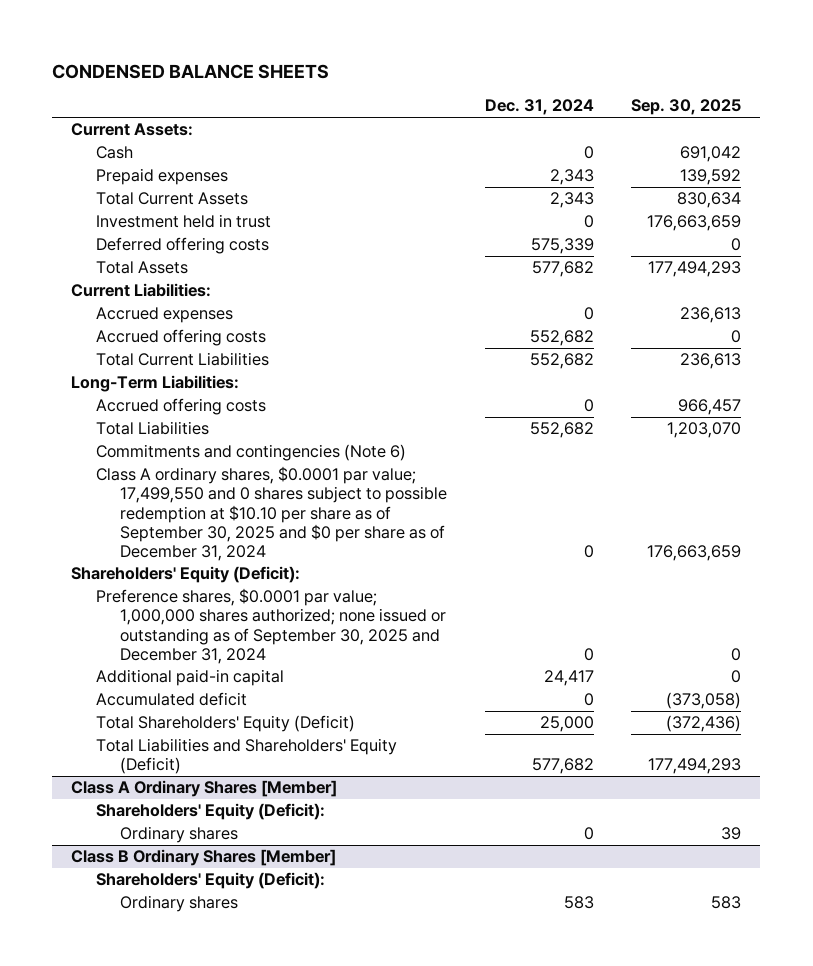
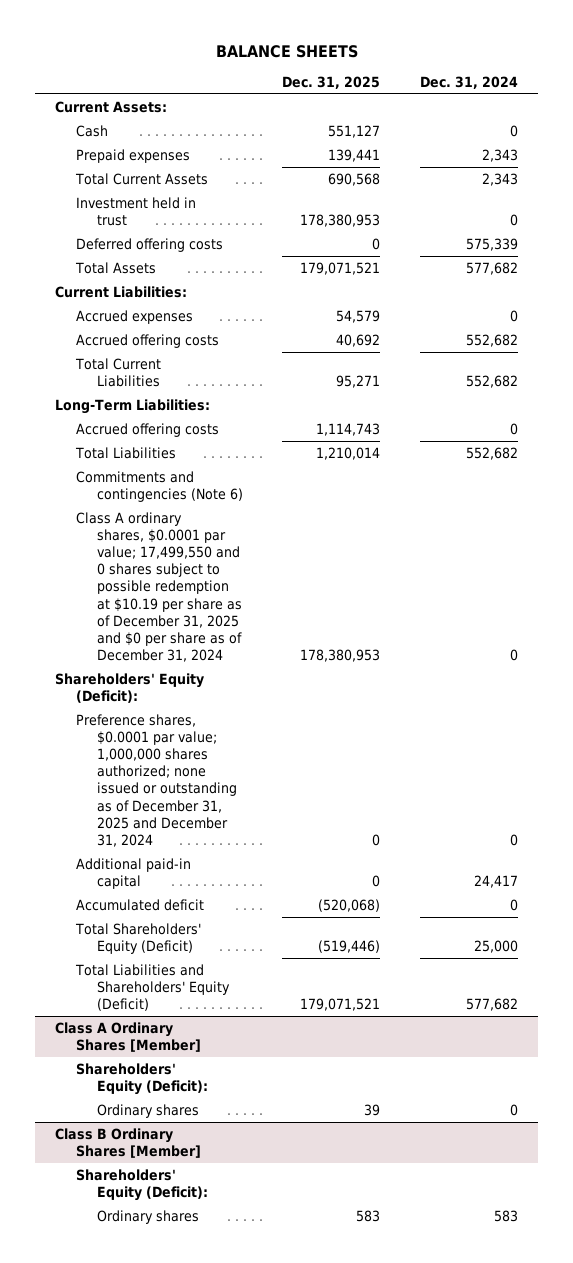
[52,63,330,79] CONDENSED BALANCE SHEETS -> [215,44,358,58] BALANCE SHEETS
[631,99,742,116] Sep. 30, 2025 -> none
none -> [282,76,381,90] Dec. 31, 2025
[95,466,447,561] Class A ordinary shares, $0.0001 par value; 17,499,550 and 0 shares subject to possible redemption at $10.10 per share as of September 30, 2025 and $0 per share as of December 31, 2024 -> [75,511,242,663] Class A ordinary shares, $0.0001 par value; 17,499,550 and 0 shares subject to possible redemption at $10.19 per share as of December 31, 2025 and $0 per share as of December 31, 2024
[95,588,446,664] Preference shares, $0.0001 par value; 1,000,000 shares authorized; none issued or outstanding as of September 30, 2025 and December 31, 2024 -> [75,713,237,847] Preference shares, $0.0001 par value; 1,000,000 shares authorized; none issued or outstanding as of December 31, 2025 and December 31, 2024

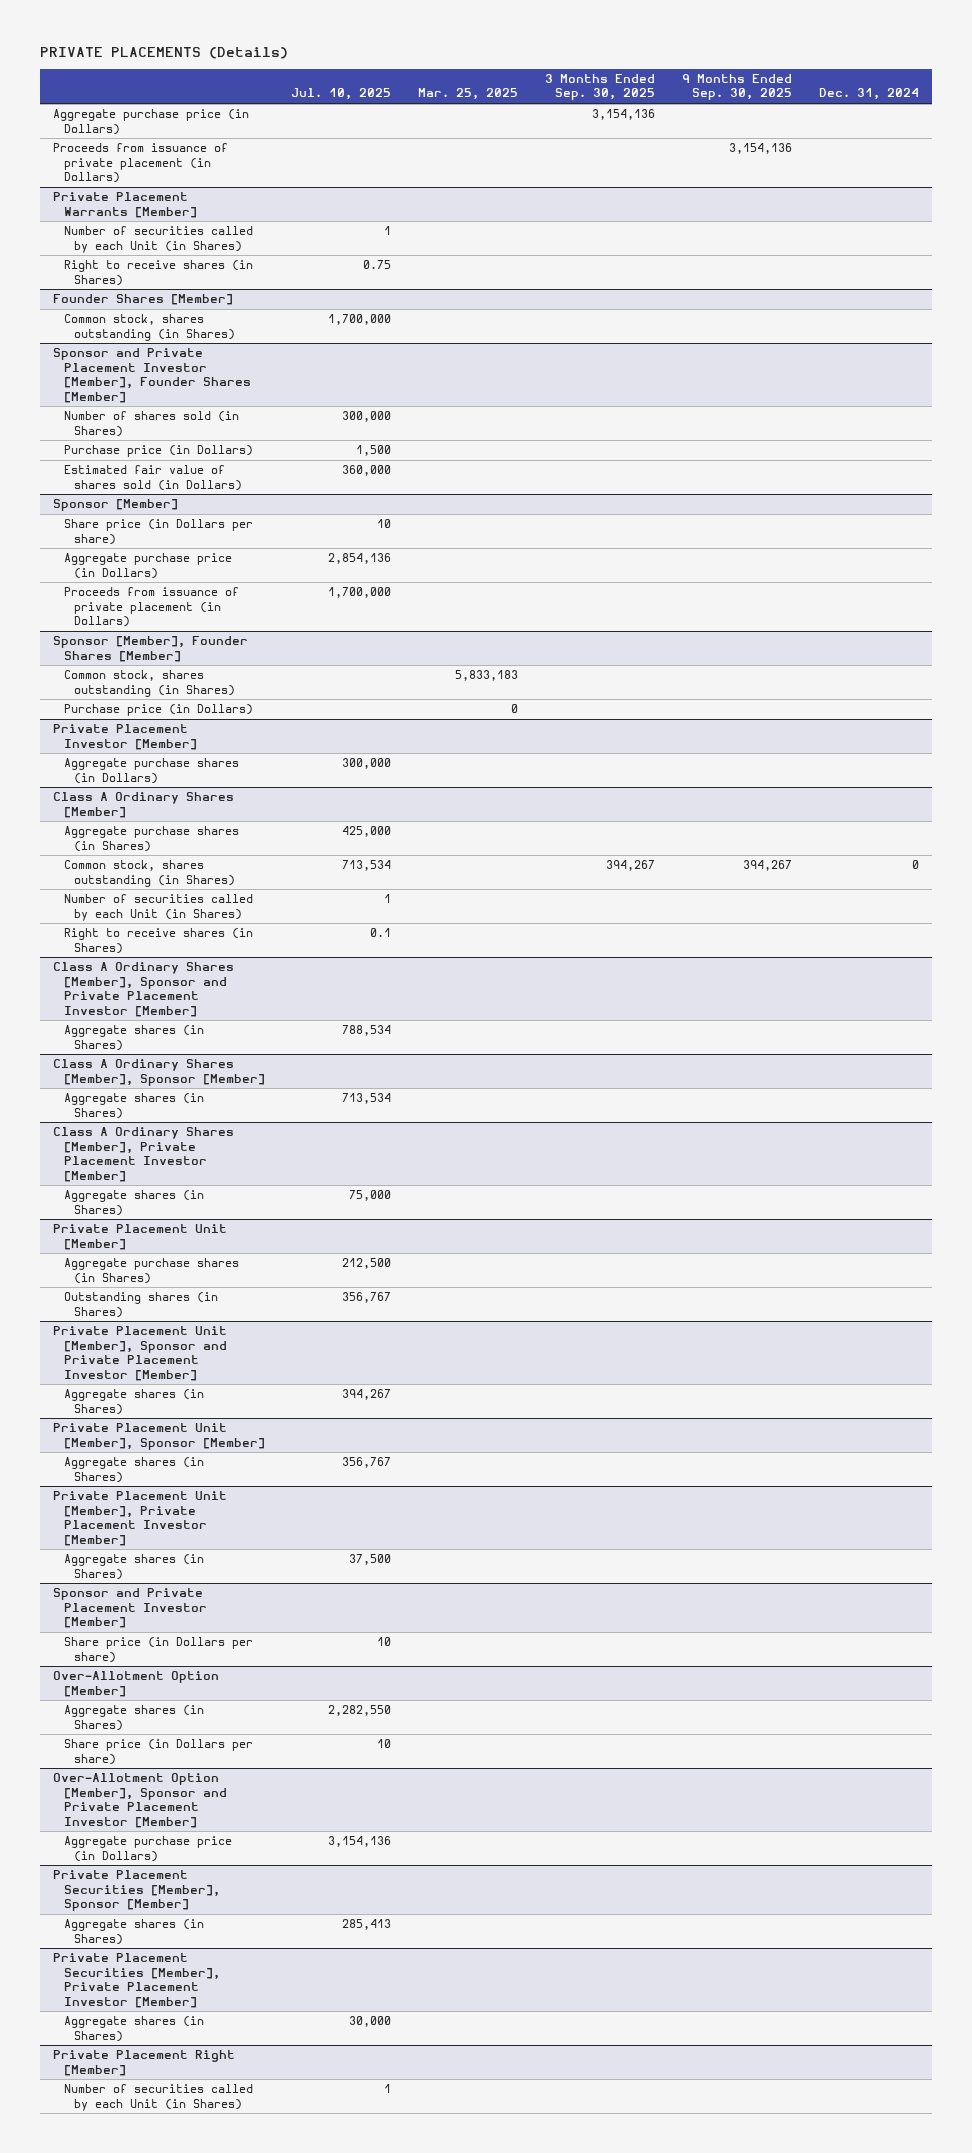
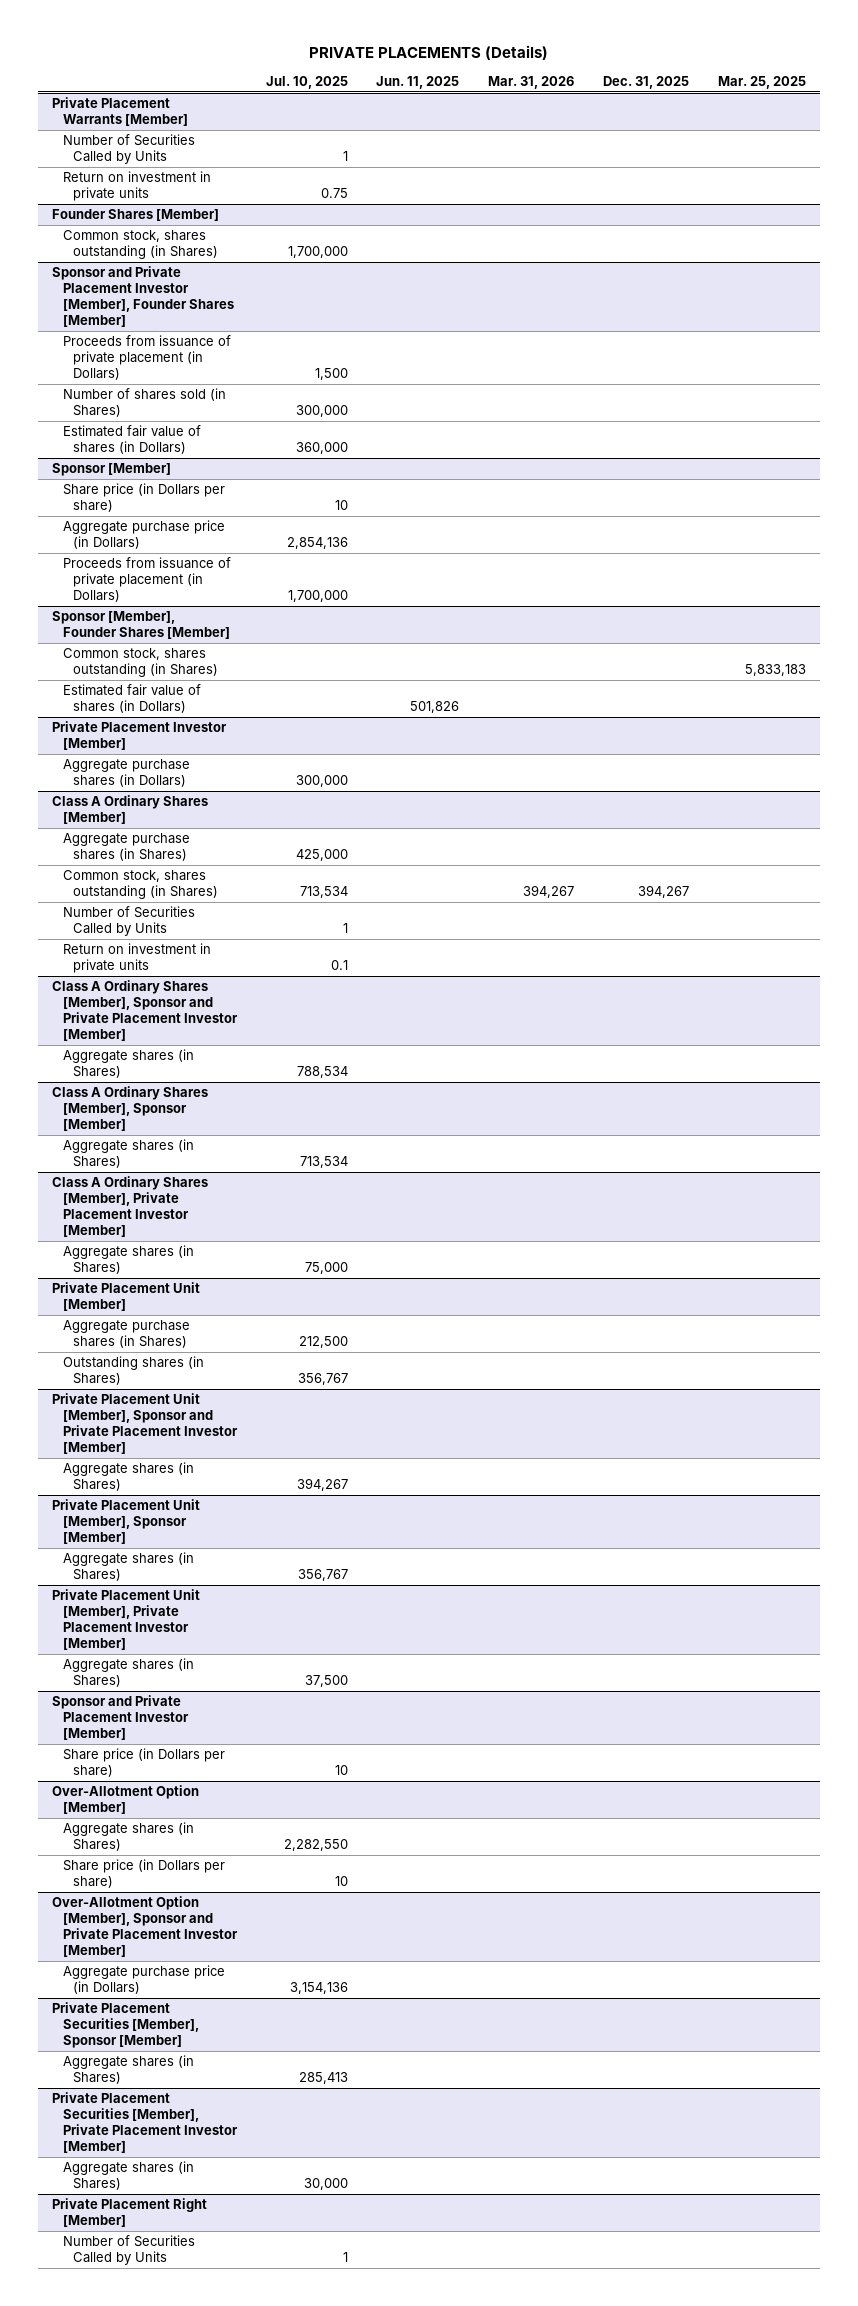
[544,73,655,101] 3 Months Ended Sep. 30, 2025 -> none
[681,73,792,101] 9 Months Ended Sep. 30, 2025 -> none
[818,88,919,101] Dec. 31, 2024 -> none
none -> [376,75,460,89] Jun. 11, 2025
none -> [488,75,575,89] Mar. 31, 2026
none -> [602,75,689,89] Dec. 31, 2025
[53,109,250,135] Aggregate purchase price (in Dollars) -> none
[53,143,229,184] Proceeds from issuance of private placement (in Dollars) -> none
[63,260,253,286] Right to receive shares (in Shares) -> none
[63,226,253,253] Number of securities called by each Unit (in Shares) -> [62,134,195,165] Number of Securities Called by Units
none -> [62,171,211,202] Return on investment in private units
none -> [62,335,231,381] Proceeds from issuance of private placement (in Dollars)
[63,445,253,458] Purchase price (in Dollars) -> none
[63,465,243,491] Estimated fair value of shares sold (in Dollars) -> [62,425,201,455] Estimated fair value of shares (in Dollars)
[63,704,253,717] Purchase price (in Dollars) -> none
none -> [62,684,201,714] Estimated fair value of shares (in Dollars)
[63,928,253,954] Right to receive shares (in Shares) -> none
[63,894,253,921] Number of securities called by each Unit (in Shares) -> [62,906,195,937] Number of Securities Called by Units
none -> [62,943,211,974] Return on investment in private units
[63,2084,253,2111] Number of securities called by each Unit (in Shares) -> [62,2235,195,2266] Number of Securities Called by Units

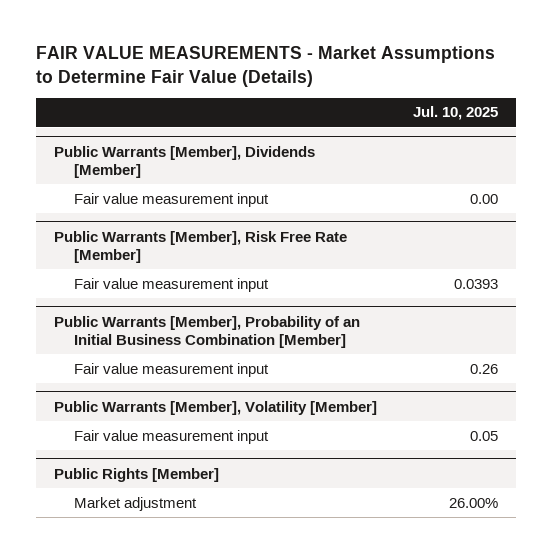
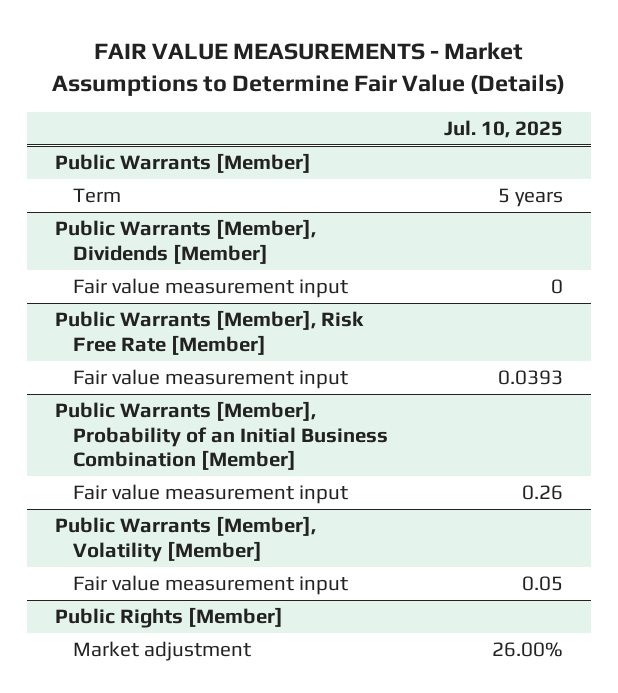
none -> [54,153,311,174] Public Warrants [Member]
none -> [73,188,122,204] Term
[470,193,499,204] 0.00 -> [550,279,563,295] 0

